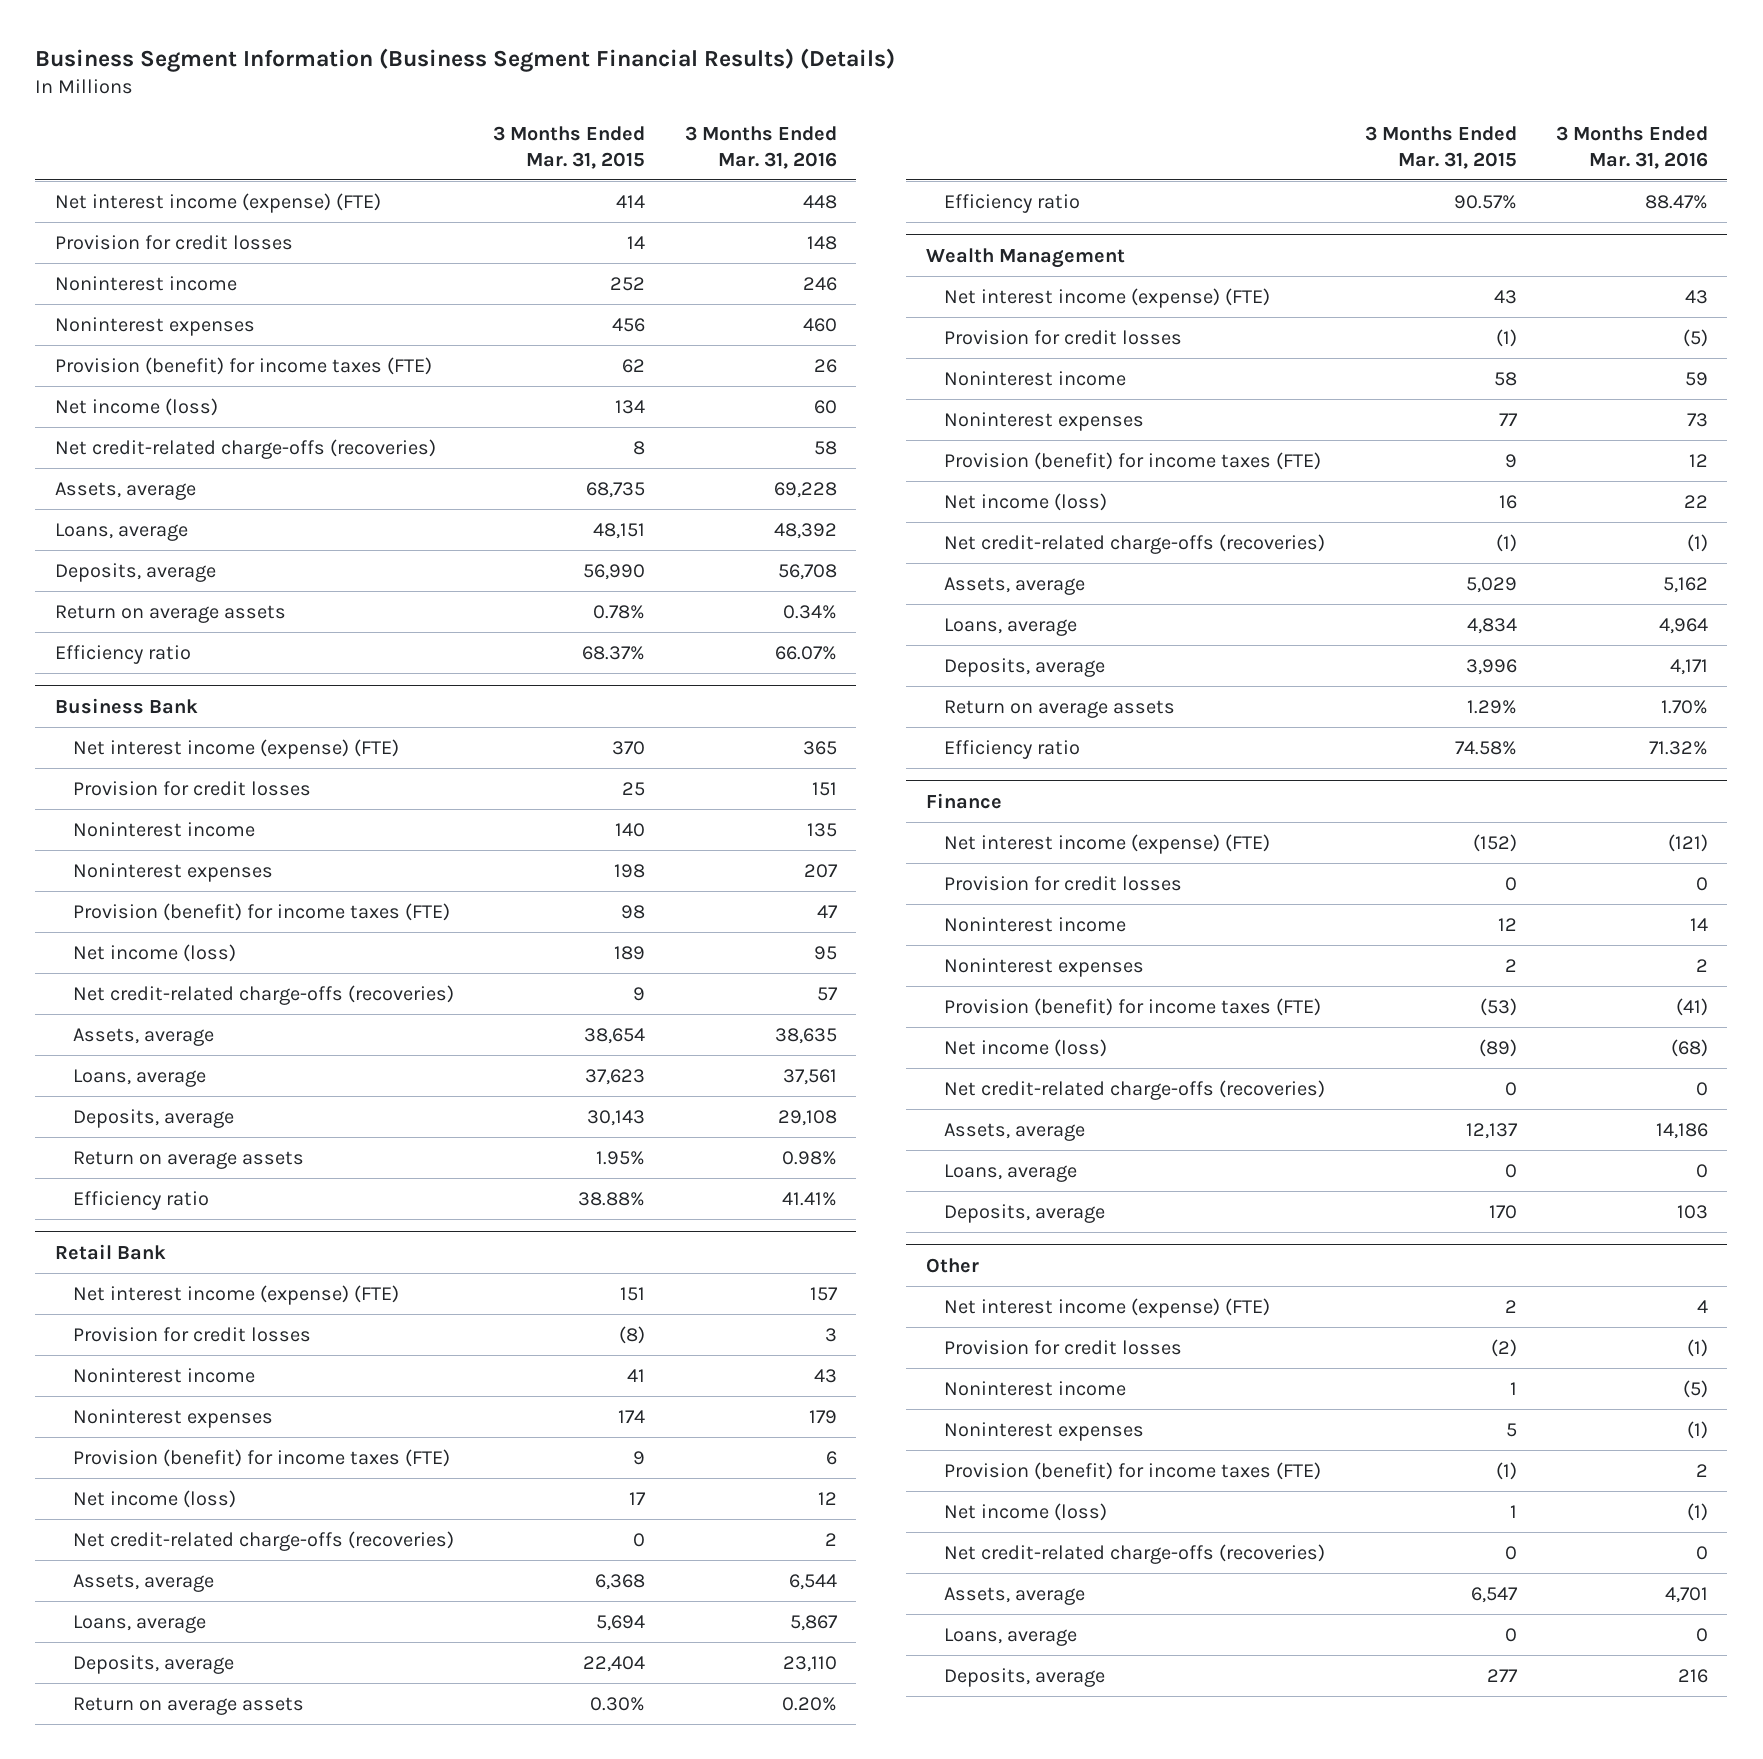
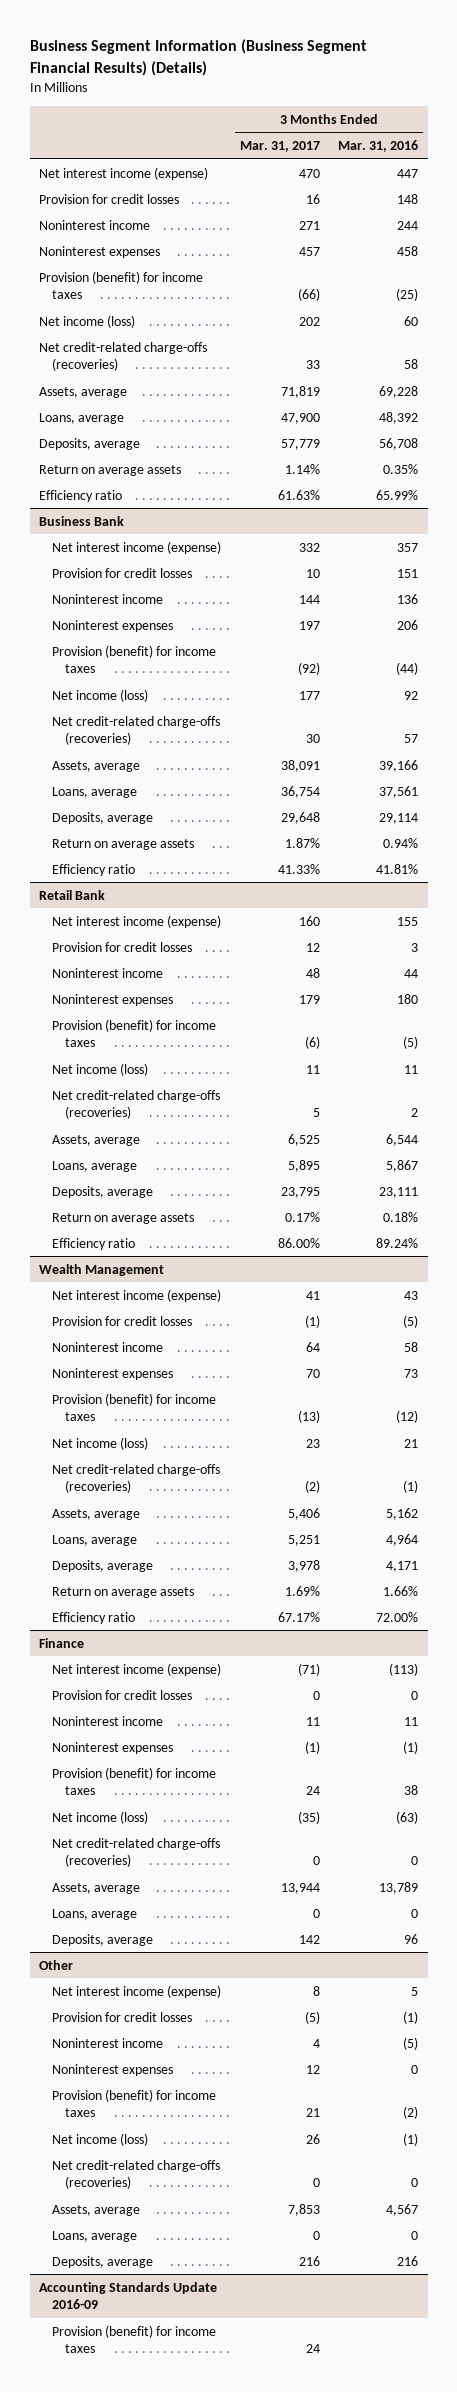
[493,126,646,169] 3 Months Ended Mar. 31, 2015 -> none
none -> [239,141,320,153] Mar. 31, 2017
[54,192,381,213] Net interest income (expense) (FTE) -> [38,166,208,180] Net interest income (expense)
[802,194,837,209] 448 -> [397,168,419,178] 447
[802,276,837,291] 246 -> [397,220,419,230] 244
[802,317,837,332] 460 -> [397,245,419,256] 458
[54,356,432,375] Provision (benefit) for income taxes (FTE) -> [38,270,203,300] Provision (benefit) for income taxes
[813,358,837,373] 26 -> [396,288,419,302] (25)
[782,604,837,619] 0.34% -> [383,463,419,474] 0.35%
[774,645,837,660] 66.07% -> [376,489,419,500] 65.99%
[73,738,400,759] Net interest income (expense) (FTE) -> [52,540,222,554] Net interest income (expense)
[802,740,837,755] 365 -> [397,542,419,552] 357
[806,822,837,837] 135 -> [397,593,419,604] 136
[803,863,838,878] 207 -> [397,619,419,630] 206
[73,902,451,921] Provision (benefit) for income taxes (FTE) -> [52,644,217,674] Provision (benefit) for income taxes
[816,904,838,918] 47 -> [396,662,419,676] (44)
[813,945,837,960] 95 -> [404,690,419,700] 92
[774,1027,837,1044] 38,635 -> [379,759,419,772] 39,166
[777,1109,837,1126] 29,108 -> [379,812,419,824] 29,114
[781,1150,837,1165] 0.98% -> [383,837,419,848] 0.94%
[781,1191,837,1206] 41.41% -> [376,863,419,874] 41.81%
[73,1284,400,1305] Net interest income (expense) (FTE) -> [52,914,222,928] Net interest income (expense)
[809,1286,838,1301] 157 -> [397,916,419,926] 155
[813,1368,837,1383] 43 -> [404,968,419,978] 44
[808,1409,837,1424] 179 -> [397,993,419,1004] 180
[73,1448,451,1467] Provision (benefit) for income taxes (FTE) -> [52,1018,217,1048] Provision (benefit) for income taxes
[825,1450,837,1465] 6 -> [403,1036,419,1050] (5)
[817,1491,837,1505] 12 -> [404,1064,419,1074] 11
[782,1655,837,1672] 23,110 -> [379,1186,419,1198] 23,111
[781,1696,837,1711] 0.20% -> [383,1211,419,1222] 0.18%
[1644,194,1708,209] 88.47% -> [376,1237,419,1248] 89.24%
[944,287,1271,308] Net interest income (expense) (FTE) -> [52,1288,222,1302] Net interest income (expense)
[1684,371,1708,386] 59 -> [404,1341,419,1352] 58
[944,451,1322,470] Provision (benefit) for income taxes (FTE) -> [52,1392,217,1422] Provision (benefit) for income taxes
[1688,453,1708,467] 12 -> [396,1410,419,1424] (12)
[1683,494,1708,508] 22 -> [404,1438,419,1448] 21
[1660,699,1708,714] 1.70% -> [383,1585,419,1596] 1.66%
[1648,740,1708,755] 71.32% -> [376,1611,419,1622] 72.00%
[944,833,1271,854] Net interest income (expense) (FTE) -> [52,1662,222,1676] Net interest income (expense)
[1667,833,1708,852] (121) -> [389,1662,419,1676] (113)
[1689,917,1708,931] 14 -> [404,1716,419,1726] 11
[1695,958,1708,972] 2 -> [403,1740,419,1754] (1)
[944,997,1322,1016] Provision (benefit) for income taxes (FTE) -> [52,1766,217,1796] Provision (benefit) for income taxes
[1675,997,1708,1016] (41) -> [404,1785,419,1796] 38
[1670,1038,1708,1057] (68) -> [396,1810,419,1824] (63)
[1655,1122,1708,1139] 14,186 -> [379,1881,419,1894] 13,789
[1676,1204,1708,1219] 103 -> [404,1933,419,1944] 96
[944,1297,1271,1318] Net interest income (expense) (FTE) -> [52,1984,222,1998] Net interest income (expense)
[1696,1299,1708,1313] 4 -> [411,1986,419,1996] 5
[1686,1420,1708,1439] (1) -> [411,2064,419,2074] 0
[944,1461,1322,1480] Provision (benefit) for income taxes (FTE) -> [52,2088,217,2118] Provision (benefit) for income taxes
[1695,1463,1708,1477] 2 -> [403,2106,419,2120] (2)
[1664,1586,1708,1603] 4,701 -> [386,2203,419,2216] 4,567
none -> [38,2281,217,2310] Accounting Standards Update 2016-09
none -> [52,2324,217,2354] Provision (benefit) for income taxes

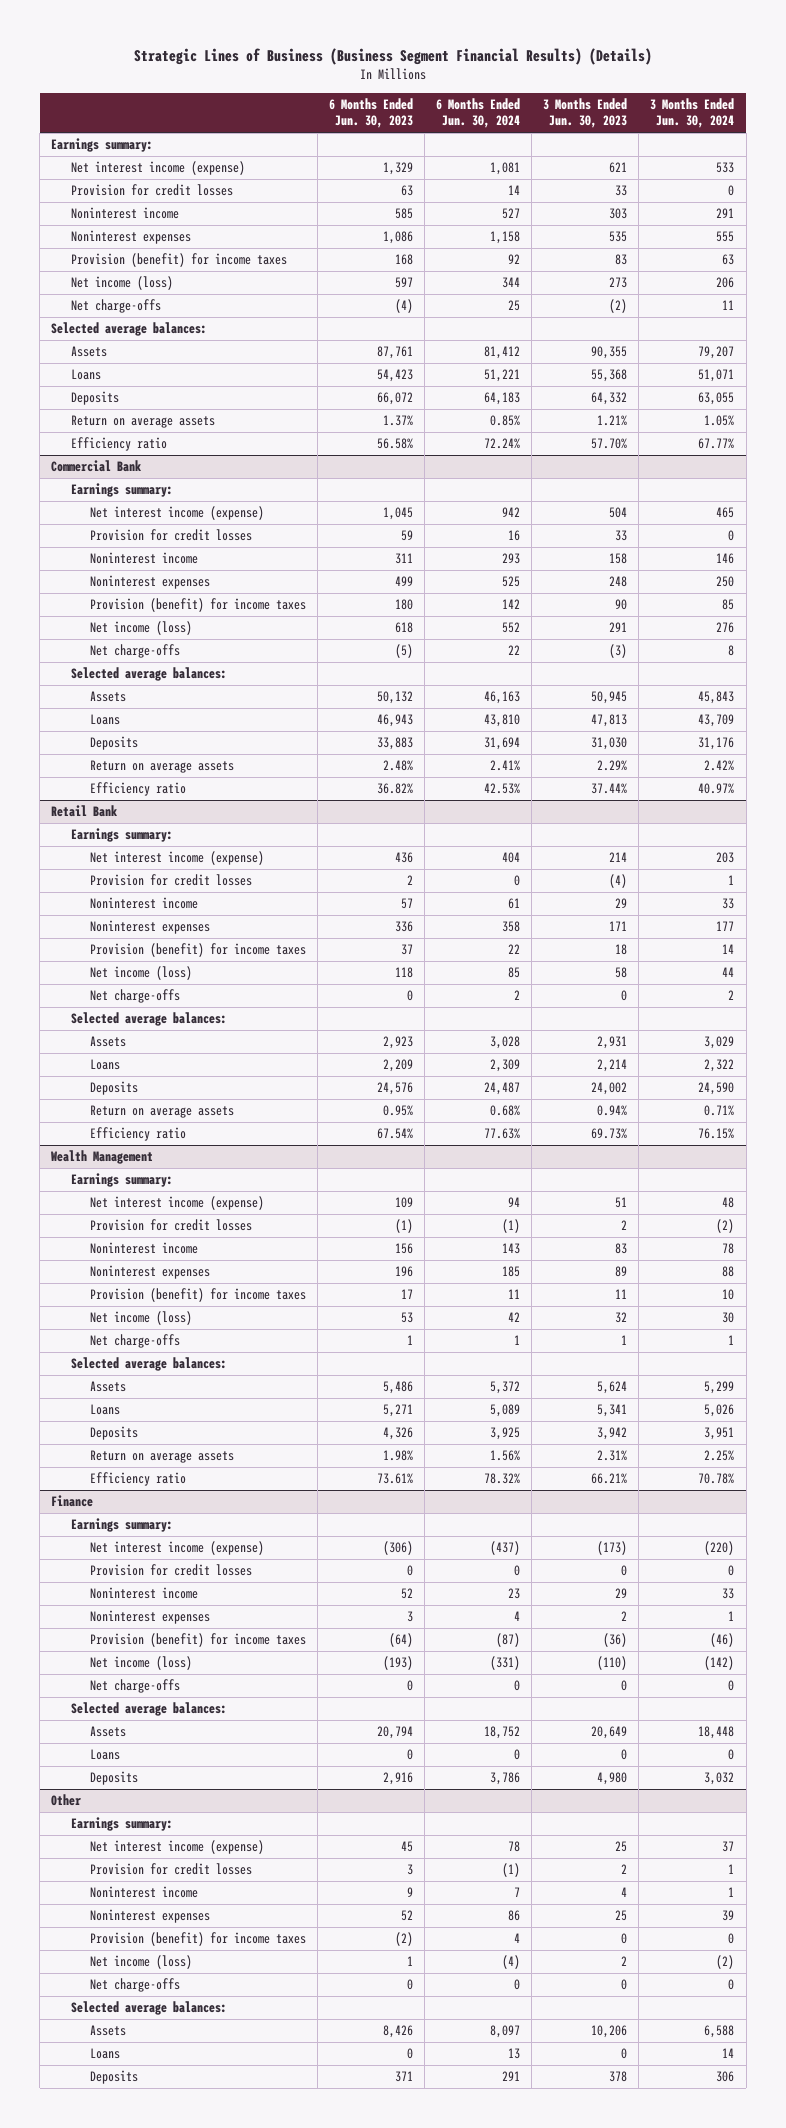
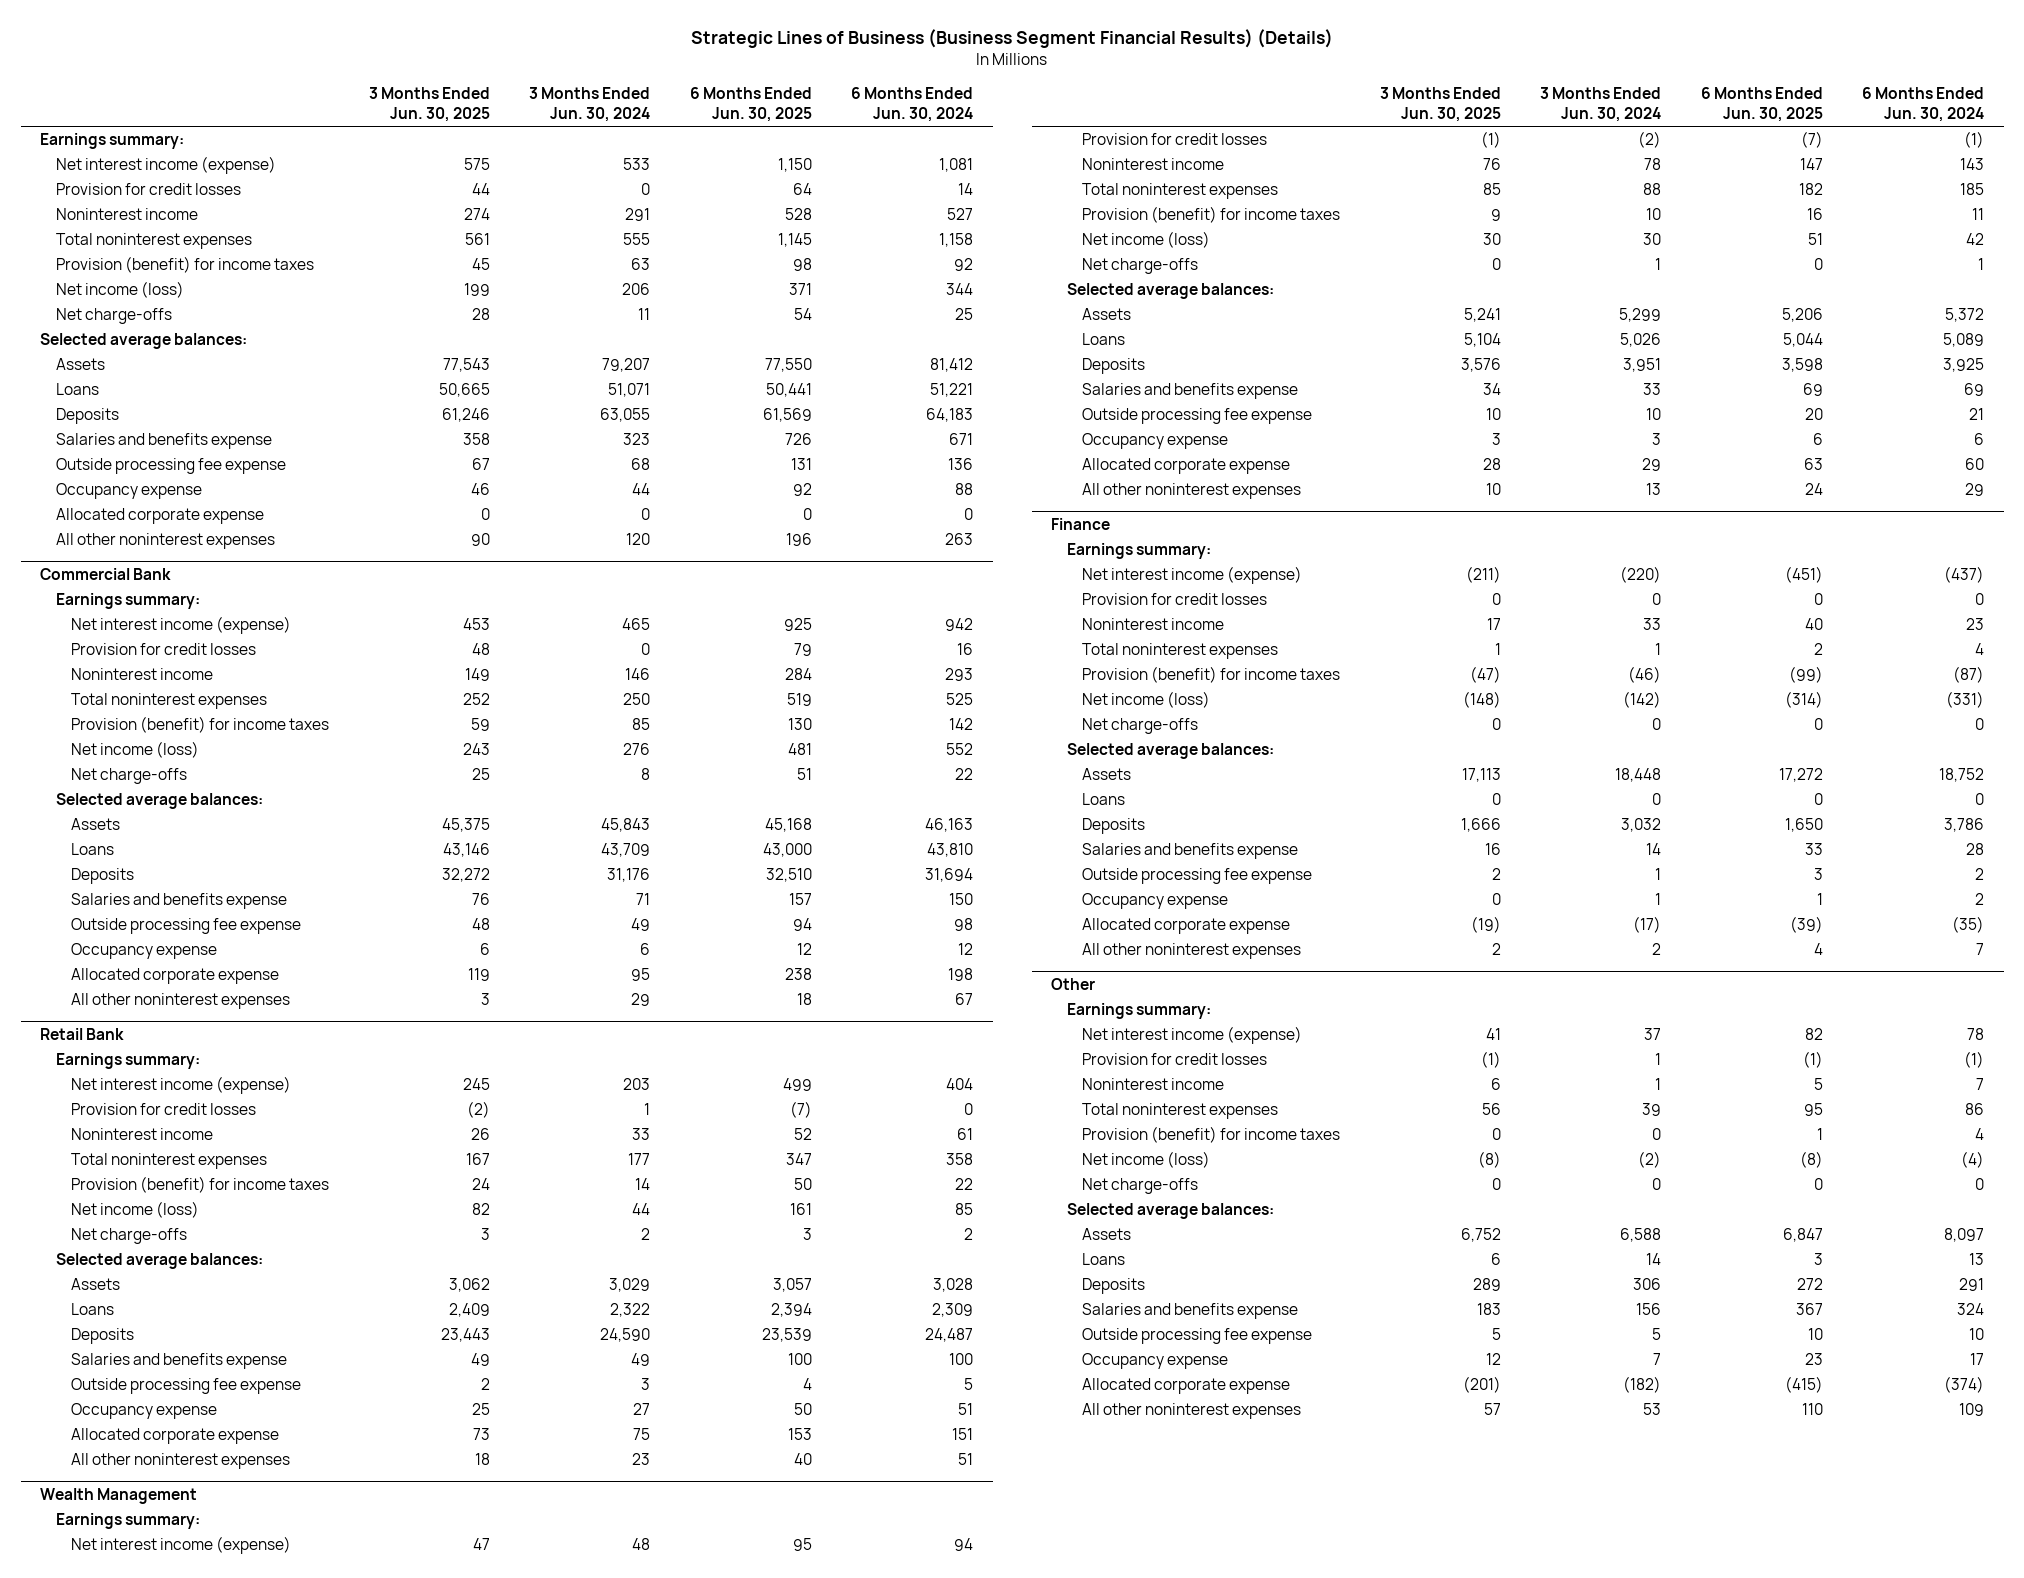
[329,97,414,129] 6 Months Ended Jun. 30, 2023 -> none
[543,97,628,129] 3 Months Ended Jun. 30, 2023 -> none
none -> [368,87,490,122] 3 Months Ended Jun. 30, 2025
none -> [689,87,812,122] 6 Months Ended Jun. 30, 2025
[70,230,191,245] Noninterest expenses -> [55,233,252,250] Total noninterest expenses
[70,415,215,429] Return on average assets -> none
[70,437,167,452] Efficiency ratio -> none
none -> [55,433,272,450] Salaries and benefits expense
none -> [55,458,286,475] Outside processing fee expense
none -> [55,483,202,500] Occupancy expense
none -> [55,508,264,525] Allocated corporate expense
none -> [55,533,275,550] All other noninterest expenses
[89,575,210,590] Noninterest expenses -> [71,693,268,710] Total noninterest expenses
[89,760,234,774] Return on average assets -> none
[89,782,186,797] Efficiency ratio -> none
none -> [71,893,288,910] Salaries and benefits expense
none -> [71,918,302,935] Outside processing fee expense
none -> [71,943,218,960] Occupancy expense
none -> [71,968,280,985] Allocated corporate expense
none -> [71,993,291,1010] All other noninterest expenses
[89,920,210,935] Noninterest expenses -> [71,1153,268,1170] Total noninterest expenses
[89,1105,234,1119] Return on average assets -> none
[89,1127,186,1142] Efficiency ratio -> none
none -> [71,1353,288,1370] Salaries and benefits expense
none -> [71,1378,302,1395] Outside processing fee expense
none -> [71,1403,218,1420] Occupancy expense
none -> [71,1428,280,1445] Allocated corporate expense
none -> [71,1453,291,1470] All other noninterest expenses
[89,1265,210,1280] Noninterest expenses -> [1082,183,1279,200] Total noninterest expenses
[89,1450,234,1464] Return on average assets -> none
[89,1472,186,1487] Efficiency ratio -> none
none -> [1082,383,1299,400] Salaries and benefits expense
none -> [1082,408,1313,425] Outside processing fee expense
none -> [1082,433,1229,450] Occupancy expense
none -> [1082,458,1291,475] Allocated corporate expense
none -> [1082,483,1302,500] All other noninterest expenses
[89,1610,210,1625] Noninterest expenses -> [1082,643,1279,660] Total noninterest expenses
none -> [1082,843,1299,860] Salaries and benefits expense
none -> [1082,868,1313,885] Outside processing fee expense
none -> [1082,893,1229,910] Occupancy expense
none -> [1082,918,1291,935] Allocated corporate expense
none -> [1082,943,1302,960] All other noninterest expenses
[89,1909,210,1924] Noninterest expenses -> [1082,1103,1279,1120] Total noninterest expenses
none -> [1082,1303,1299,1320] Salaries and benefits expense
none -> [1082,1328,1313,1345] Outside processing fee expense
none -> [1082,1353,1229,1370] Occupancy expense
none -> [1082,1378,1291,1395] Allocated corporate expense
none -> [1082,1403,1302,1420] All other noninterest expenses

